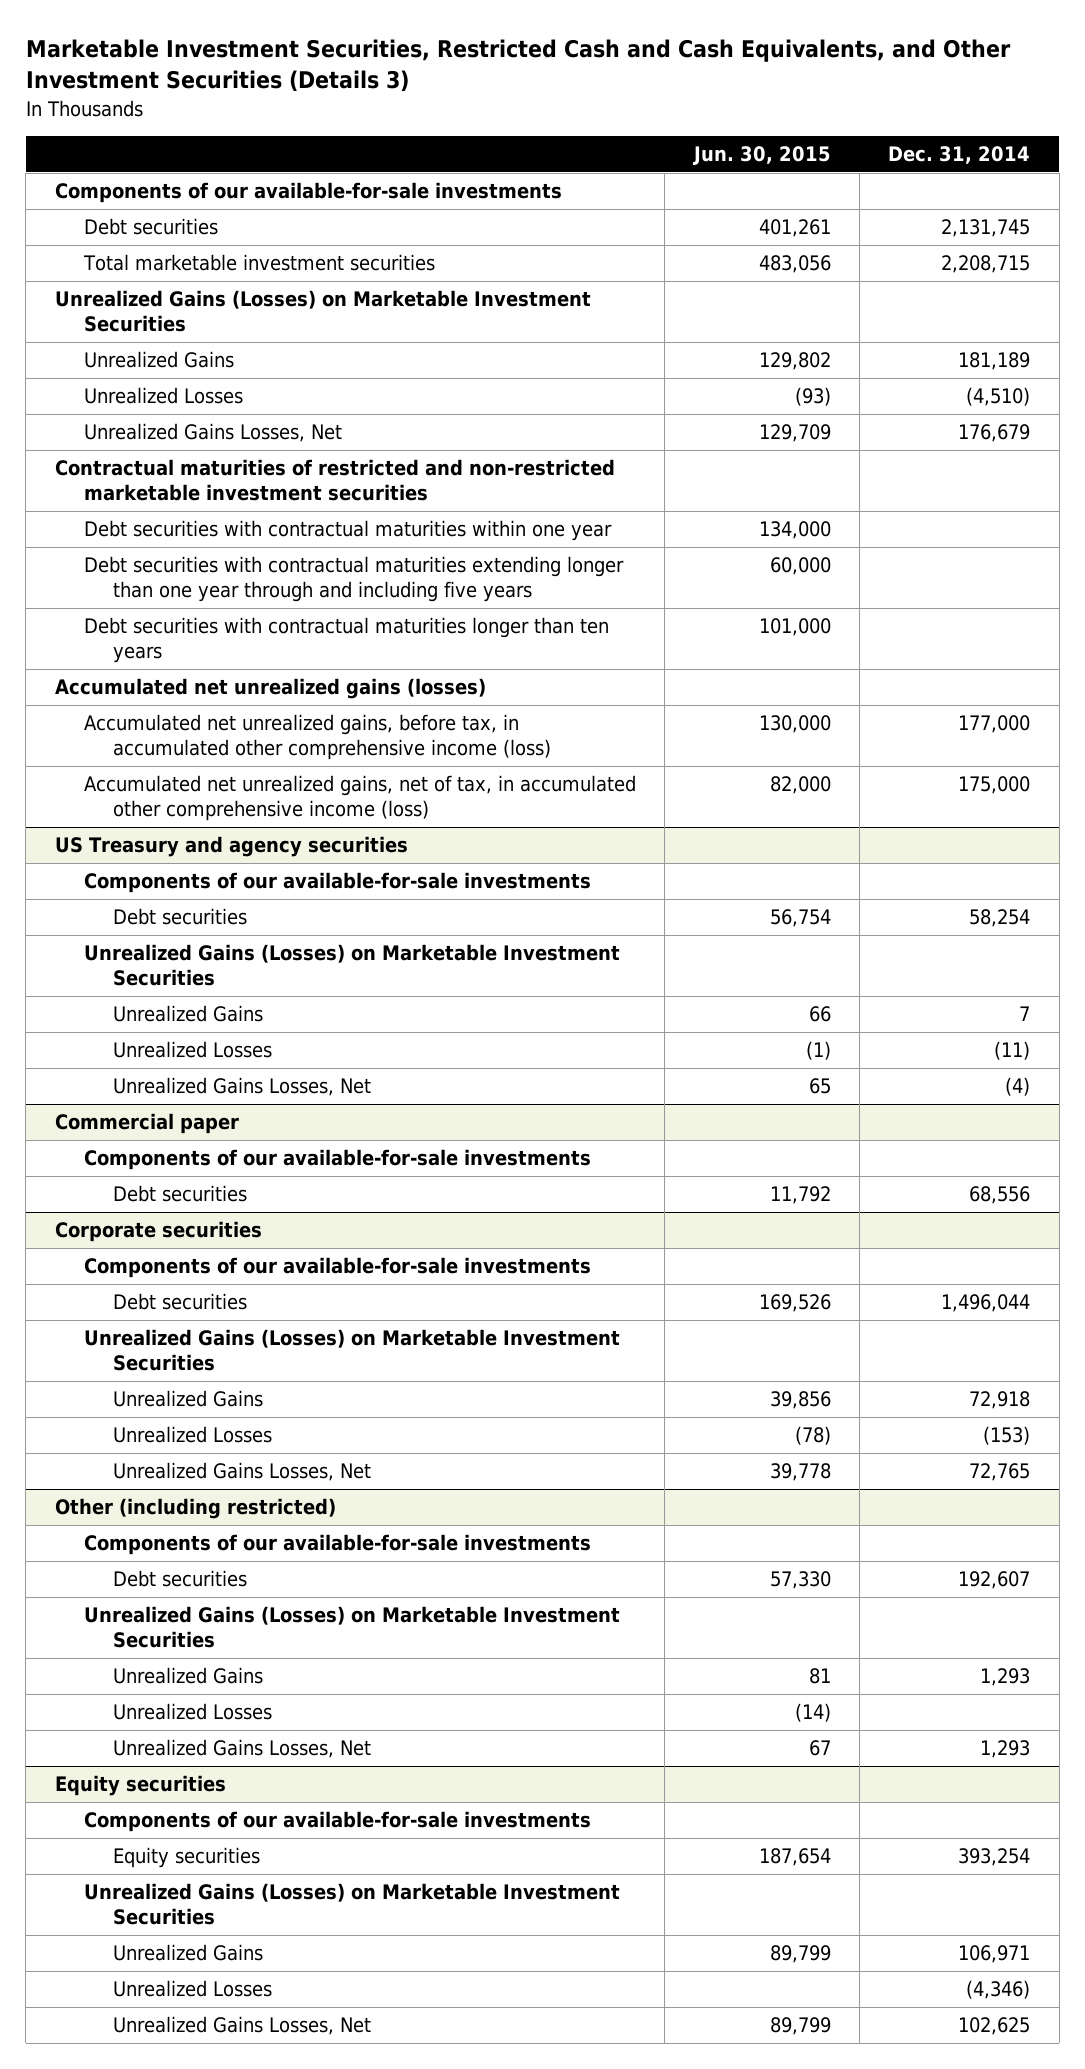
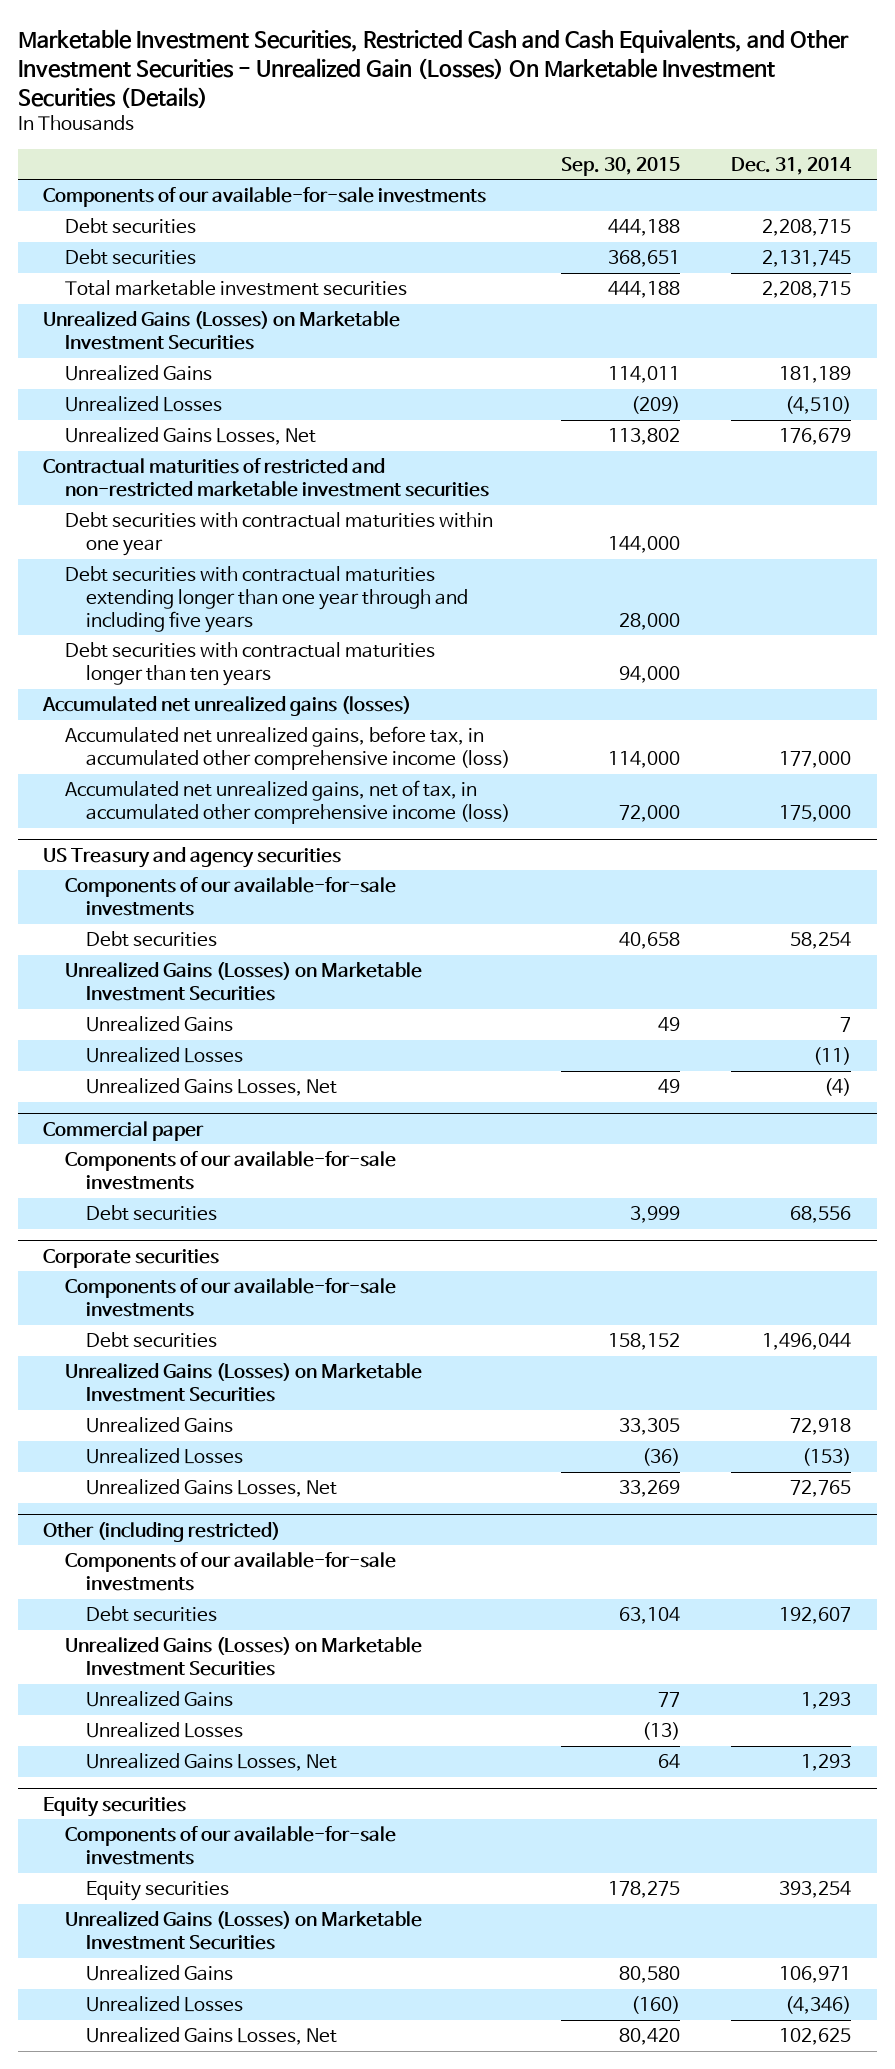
[25,39,1011,93] Marketable Investment Securities, Restricted Cash and Cash Equivalents, and Other Investment Securities (Details 3) -> [17,28,849,108] Marketable Investment Securities, Restricted Cash and Cash Equivalents, and Other Investment Securities - Unrealized Gain (Losses) On Marketable Investment Securities (Details)
[692,146,831,166] Jun. 30, 2015 -> none
none -> [560,156,680,176] Sep. 30, 2015
none -> [64,218,196,235] Debt securities

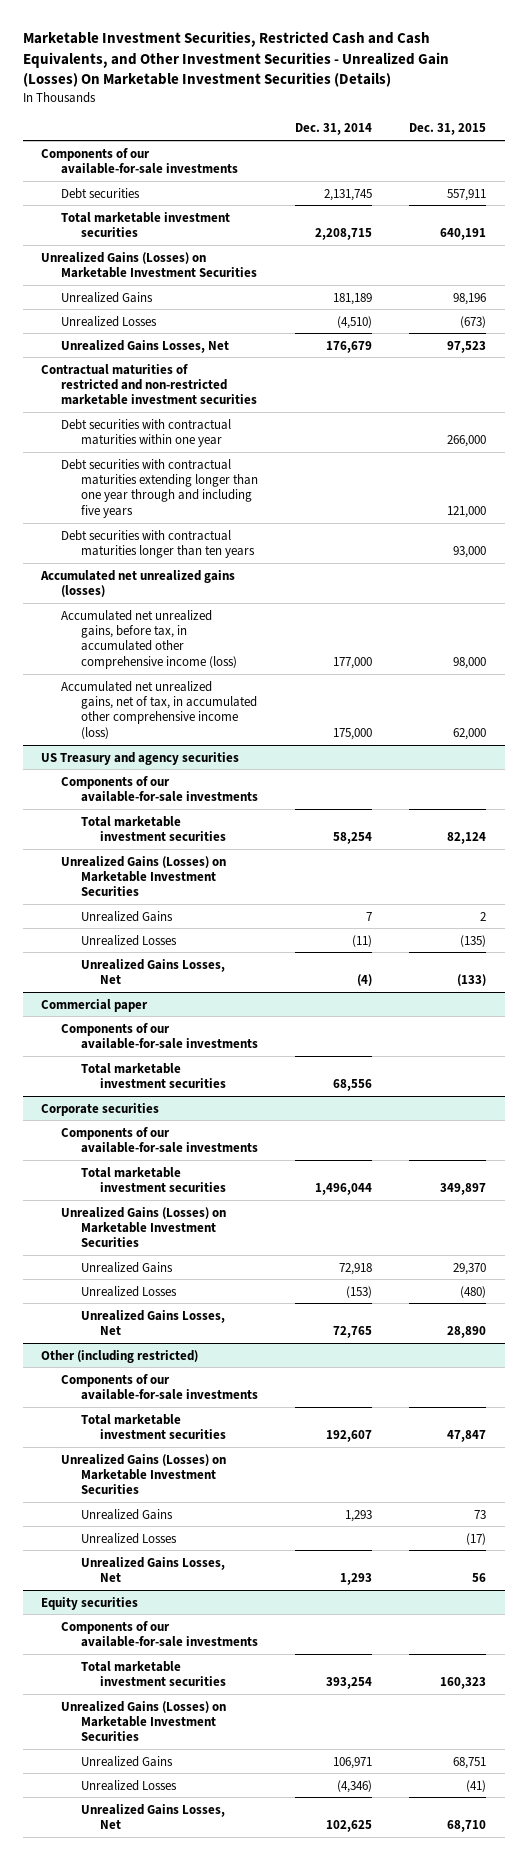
[560,156,680,176] Sep. 30, 2015 -> none
none -> [409,123,487,136] Dec. 31, 2015
[64,218,196,235] Debt securities -> none
[85,931,217,948] Debt securities -> [80,815,227,842] Total marketable investment securities
[85,1205,217,1222] Debt securities -> [80,1062,227,1089] Total marketable investment securities
[85,1332,217,1349] Debt securities -> [80,1166,227,1193] Total marketable investment securities
[85,1606,217,1623] Debt securities -> [80,1413,227,1440] Total marketable investment securities
[85,1881,229,1902] Equity securities -> [80,1660,227,1687] Total marketable investment securities

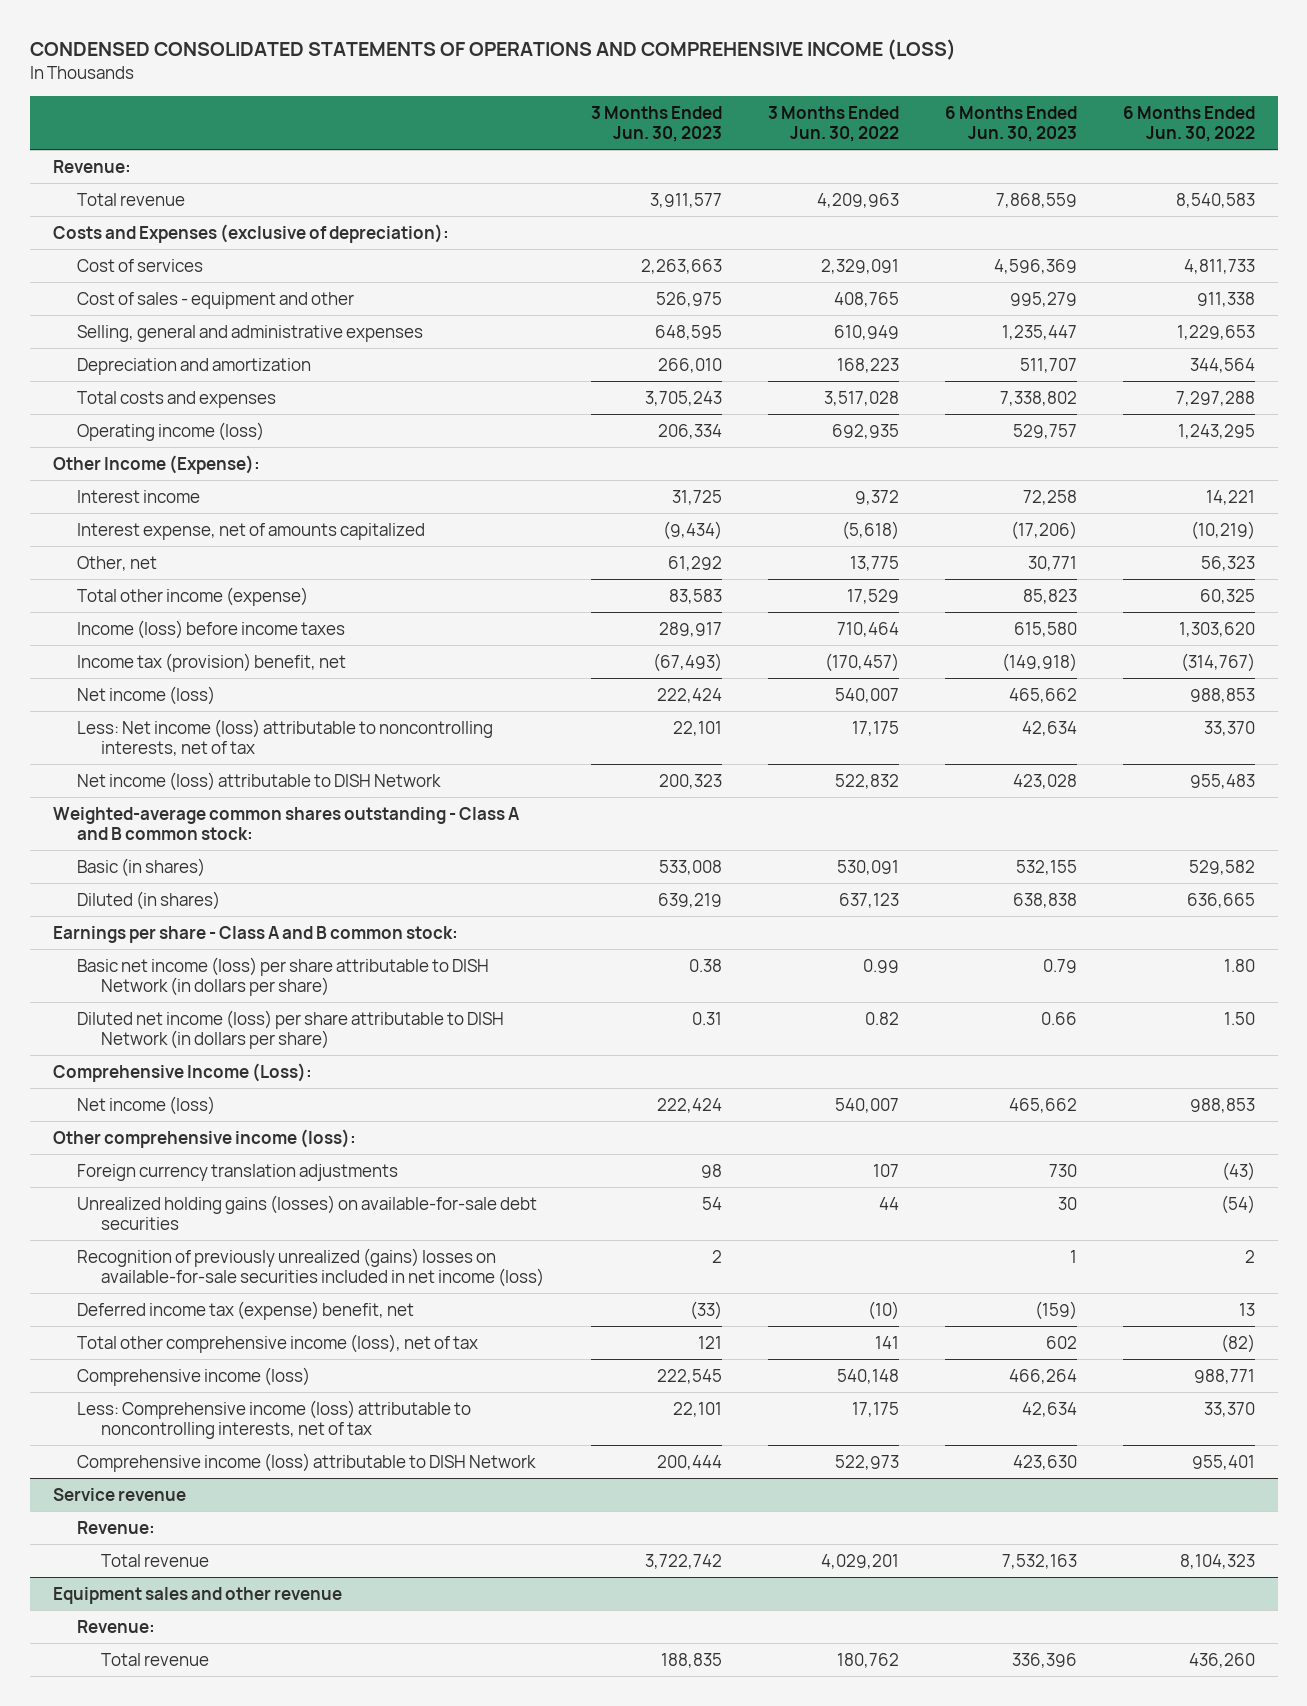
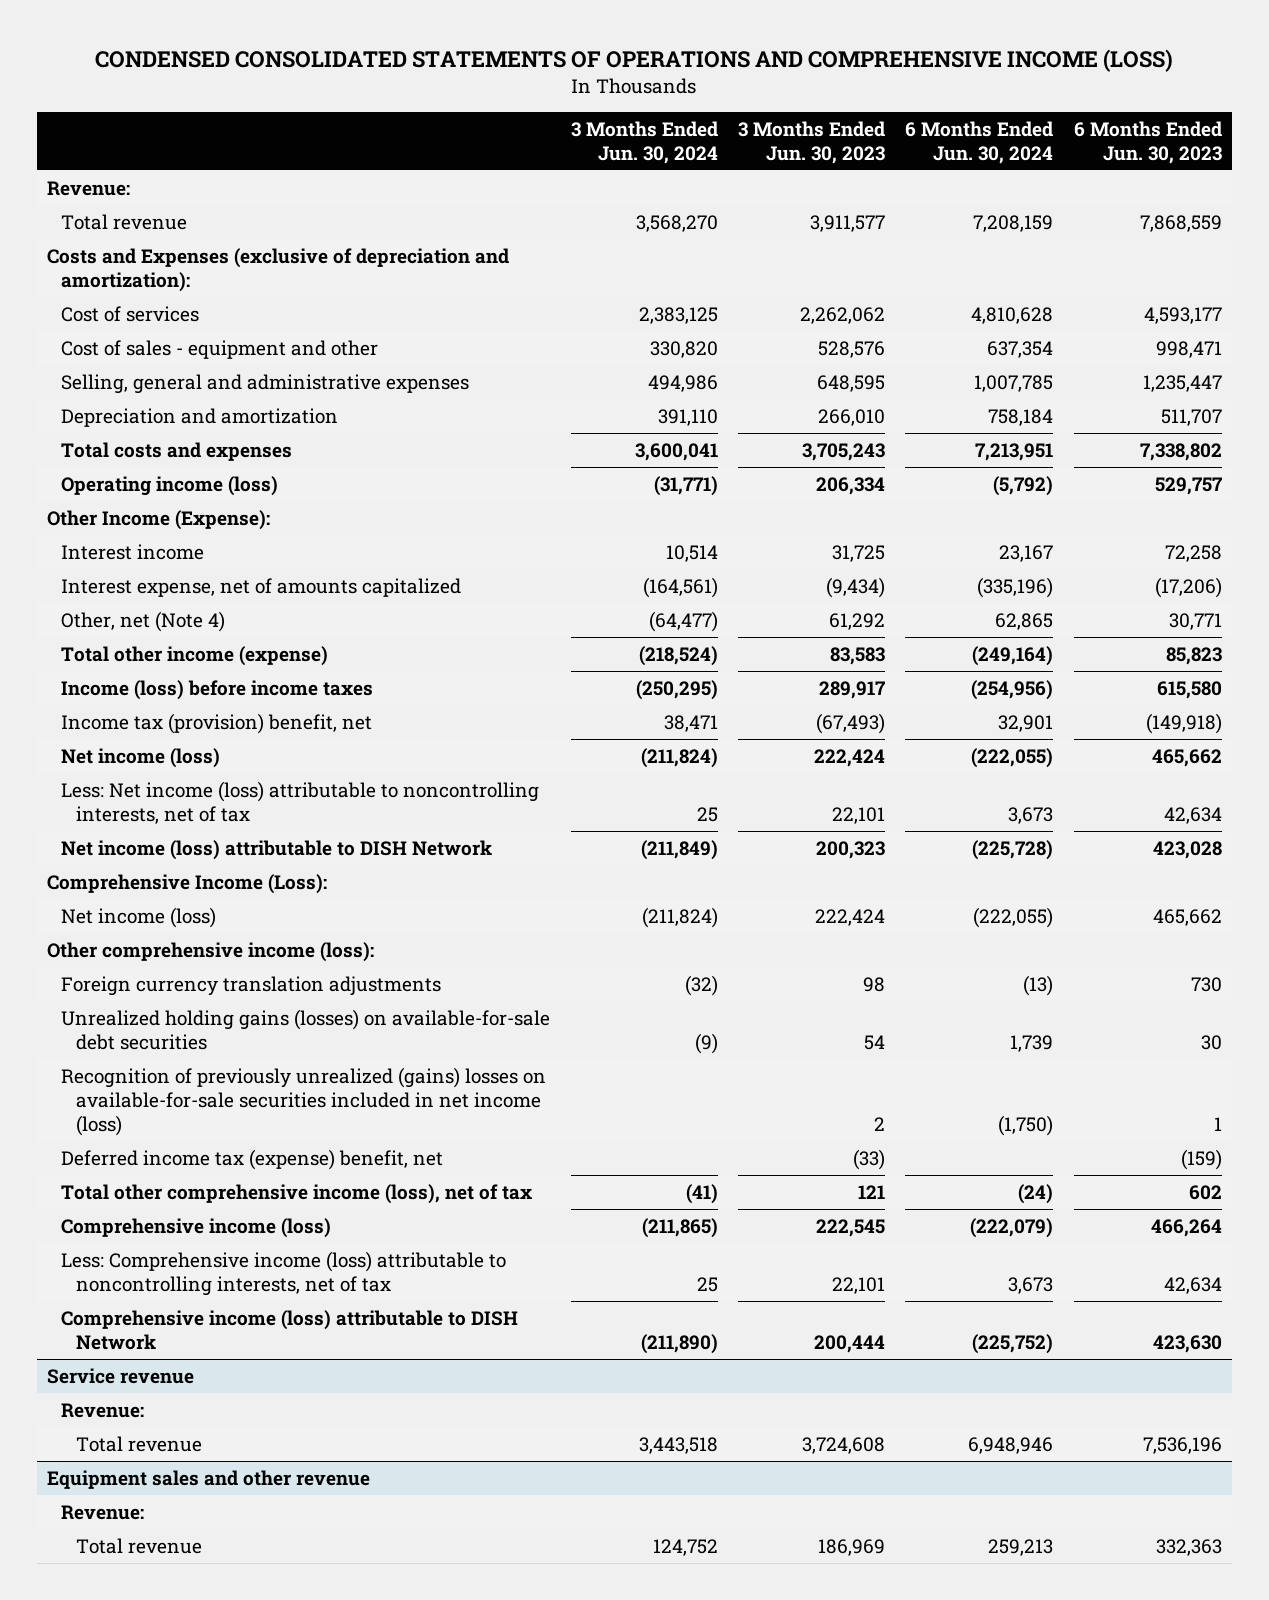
[767,105,899,142] 3 Months Ended Jun. 30, 2022 -> none
[1122,105,1255,142] 6 Months Ended Jun. 30, 2022 -> none
none -> [570,120,718,164] 3 Months Ended Jun. 30, 2024
none -> [905,120,1054,164] 6 Months Ended Jun. 30, 2024
[52,223,449,243] Costs and Expenses (exclusive of depreciation): -> [47,247,510,292] Costs and Expenses (exclusive of depreciation and amortization):
[640,258,722,274] 2,263,663 -> [799,306,885,324] 2,262,062
[993,258,1077,274] 4,596,369 -> [1143,306,1222,324] 4,593,177
[655,291,722,307] 526,975 -> [817,340,885,358] 528,576
[1009,291,1077,307] 995,279 -> [1155,340,1222,358] 998,471
[77,555,158,571] Other, net -> [61,610,226,632] Other, net (Note 4)
[52,806,520,840] Weighted-average common shares outstanding - Class A and B common stock: -> none
[77,857,206,877] Basic (in shares) -> none
[77,890,221,910] Diluted (in shares) -> none
[52,925,458,943] Earnings per share - Class A and B common stock: -> none
[77,956,490,996] Basic net income (loss) per share attributable to DISH Network (in dollars per share) -> none
[77,1009,505,1049] Diluted net income (loss) per share attributable to DISH Network (in dollars per share) -> none
[644,1553,722,1569] 3,722,742 -> [801,1436,885,1454] 3,724,608
[1001,1553,1077,1569] 7,532,163 -> [1142,1436,1222,1454] 7,536,196
[660,1652,722,1668] 188,835 -> [817,1538,885,1556] 186,969
[1011,1652,1077,1668] 336,396 -> [1155,1538,1222,1556] 332,363

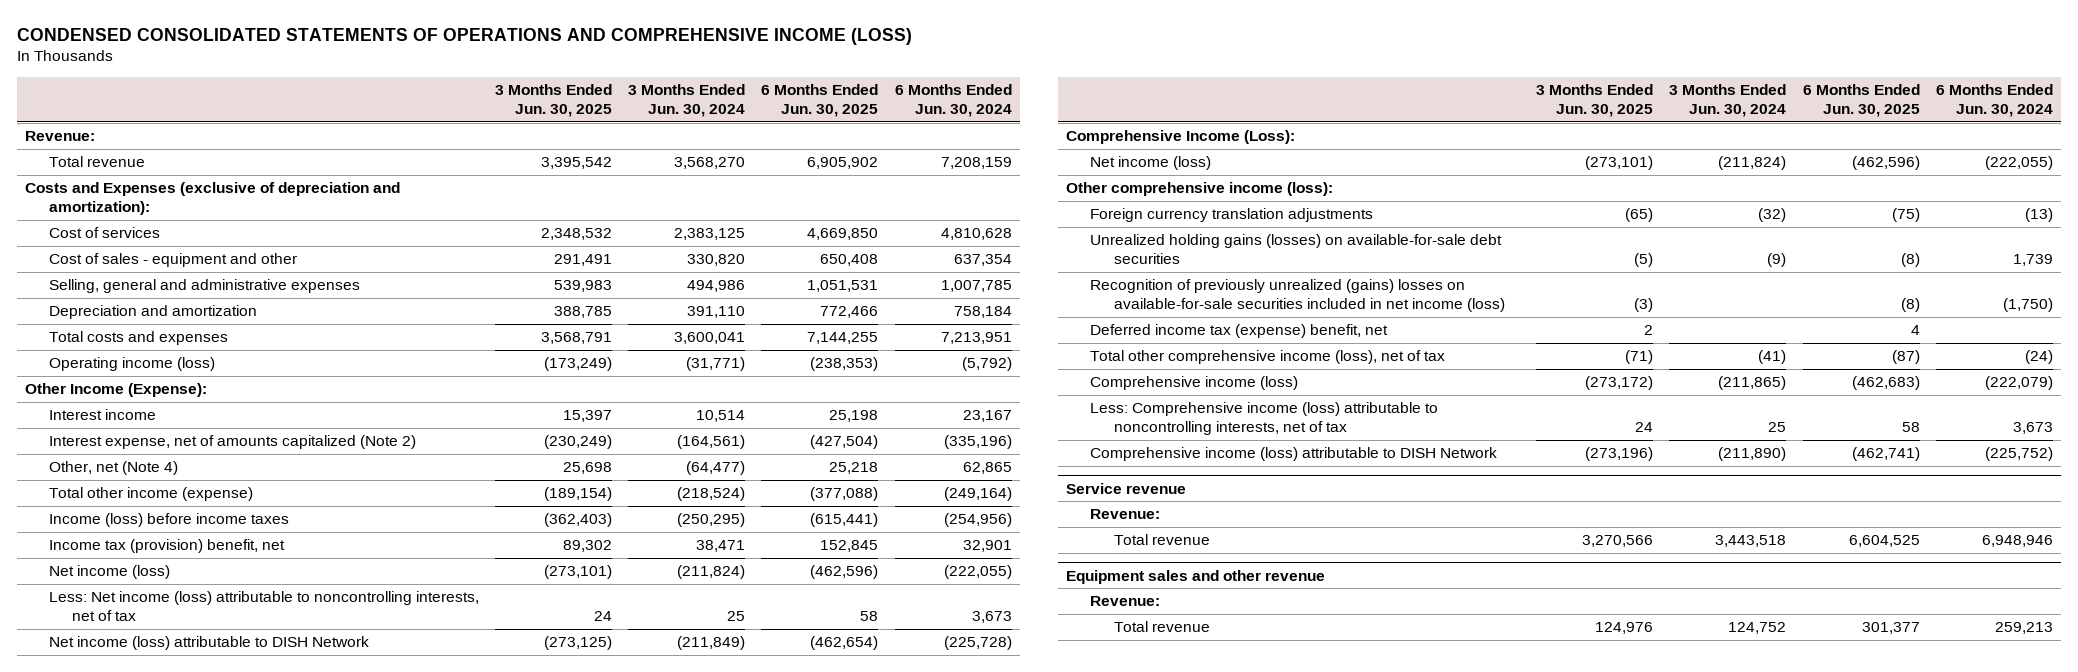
[737,120,885,164] 3 Months Ended Jun. 30, 2023 -> none
[1073,120,1222,164] 6 Months Ended Jun. 30, 2023 -> none
none -> [494,83,612,117] 3 Months Ended Jun. 30, 2025
none -> [761,83,879,117] 6 Months Ended Jun. 30, 2025
[61,577,462,597] Interest expense, net of amounts capitalized -> [48,435,416,450] Interest expense, net of amounts capitalized (Note 2)

